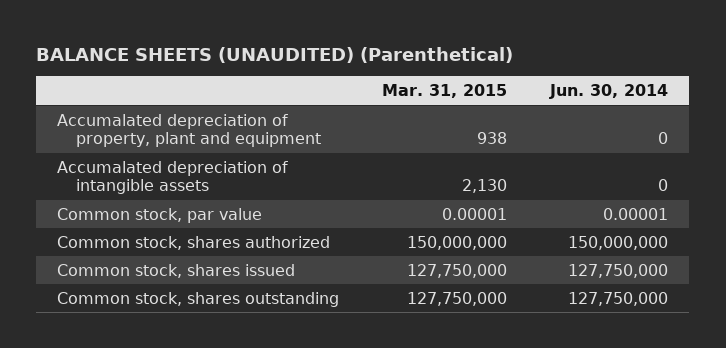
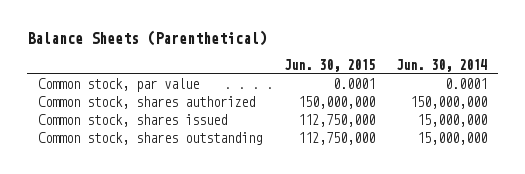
[36,46,514,63] BALANCE SHEETS (UNAUDITED) (Parenthetical) -> [27,30,268,47] Balance Sheets (Parenthetical)
[382,84,508,99] Mar. 31, 2015 -> none
none -> [283,58,375,72] Jun. 30, 2015
[57,113,321,148] Accumalated depreciation of property, plant and equipment -> none
[57,160,289,195] Accumalated depreciation of intangible assets -> none
[603,207,669,220] 0.00001 -> [445,78,488,90] 0.0001
[568,263,669,278] 127,750,000 -> [417,114,488,128] 15,000,000
[568,291,669,306] 127,750,000 -> [417,132,488,146] 15,000,000

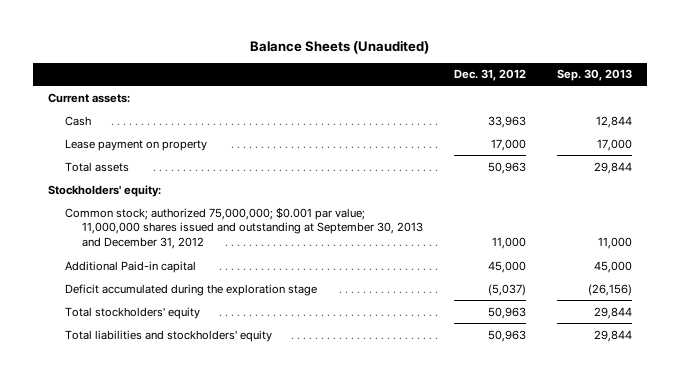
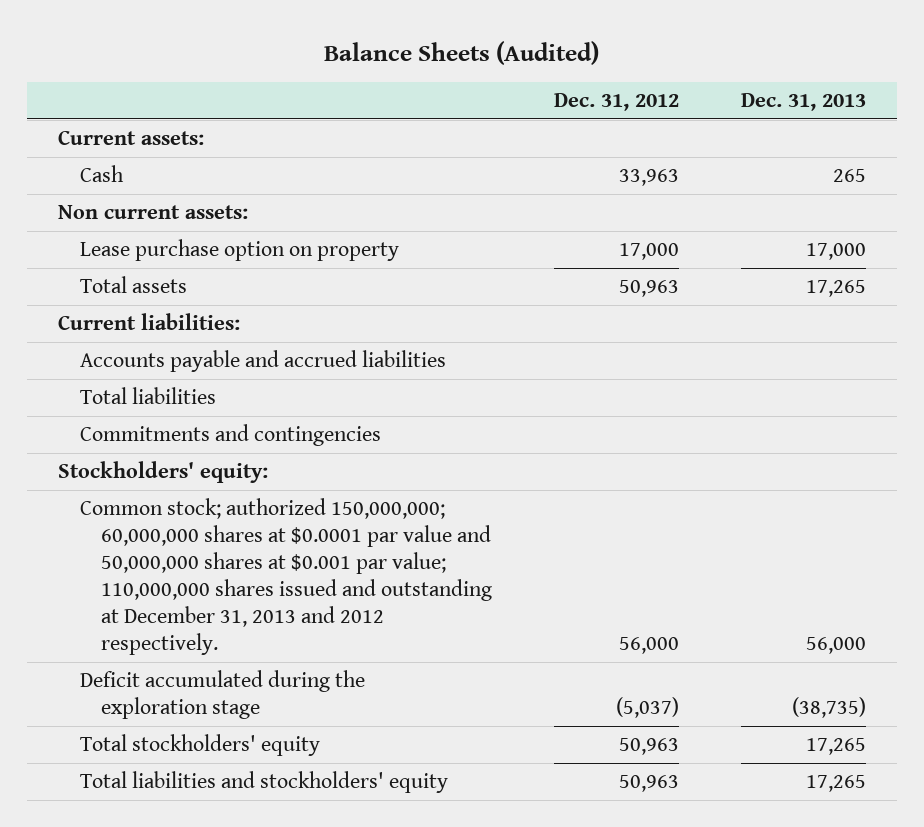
[250,39,430,54] Balance Sheets (Unaudited) -> [324,40,600,65] Balance Sheets (Audited)
[556,69,632,82] Sep. 30, 2013 -> none
none -> [740,93,866,112] Dec. 31, 2013
none -> [58,205,249,220] Non current assets:
[65,138,208,151] Lease payment on property -> [79,239,399,262] Lease purchase option on property
none -> [58,313,241,331] Current liabilities:
none -> [79,350,446,373] Accounts payable and accrued liabilities
none -> [79,387,216,405] Total liabilities
none -> [79,424,381,447] Commitments and contingencies
[65,260,197,273] Additional Paid-in capital -> none
[65,206,423,250] Common stock; authorized 75,000,000; $0.001 par value; 11,000,000 shares issued and outstanding at September 30, 2013 and December 31, 2012 -> [79,498,493,656] Common stock; authorized 150,000,000; 60,000,000 shares at $0.0001 par value and 50,000,000 shares at $0.001 par value; 110,000,000 shares issued and outstanding at December 31, 2013 and 2012 respectively.
[491,237,526,250] 11,000 -> [619,637,680,655] 56,000

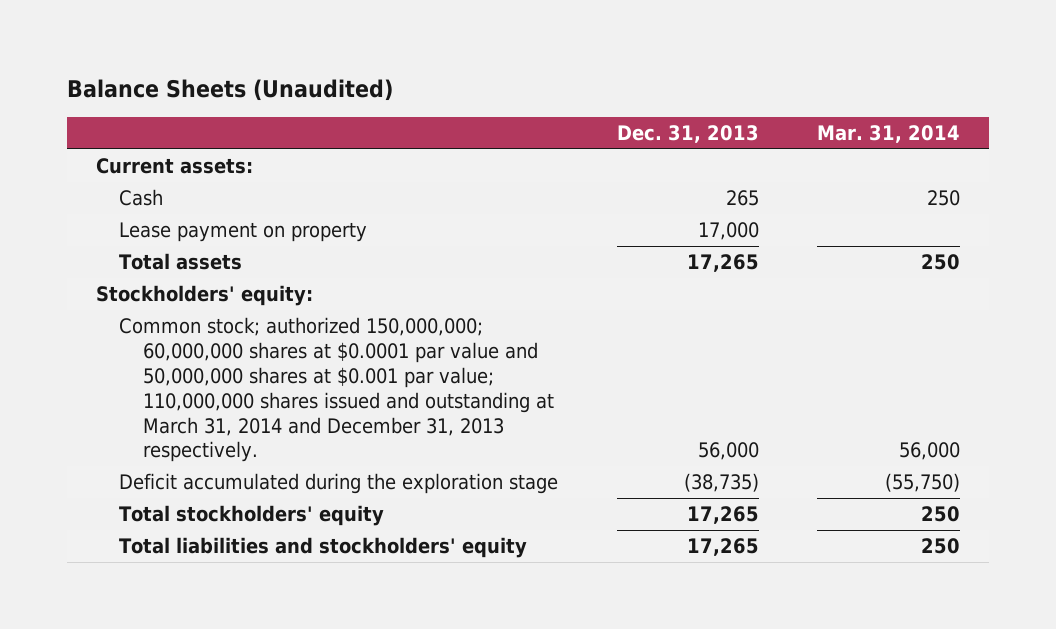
[324,40,600,65] Balance Sheets (Audited) -> [66,79,393,102] Balance Sheets (Unaudited)
[554,93,680,112] Dec. 31, 2012 -> none
none -> [816,124,960,143] Mar. 31, 2014
[58,205,249,220] Non current assets: -> none
[79,239,399,262] Lease purchase option on property -> [119,222,368,243] Lease payment on property
[58,313,241,331] Current liabilities: -> none
[79,350,446,373] Accounts payable and accrued liabilities -> none
[79,387,216,405] Total liabilities -> none
[79,424,381,447] Commitments and contingencies -> none
[79,498,493,656] Common stock; authorized 150,000,000; 60,000,000 shares at $0.0001 par value and 50,000,000 shares at $0.001 par value; 110,000,000 shares issued and outstanding at December 31, 2013 and 2012 respectively. -> [119,317,554,463] Common stock; authorized 150,000,000; 60,000,000 shares at $0.0001 par value and 50,000,000 shares at $0.001 par value; 110,000,000 shares issued and outstanding at March 31, 2014 and December 31, 2013 respectively.

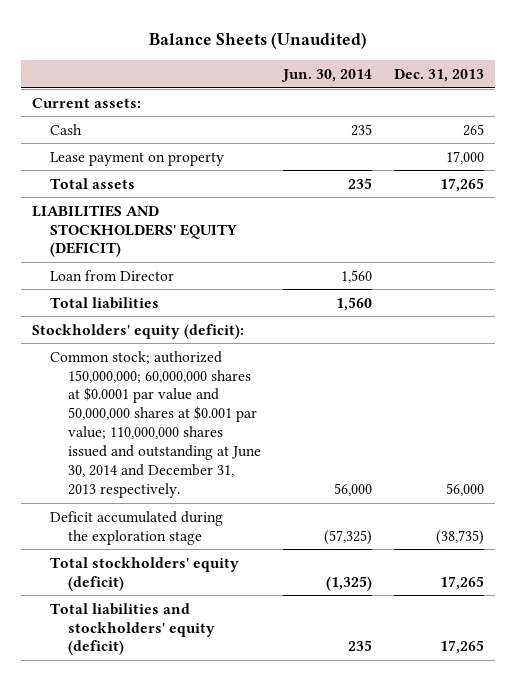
[816,124,960,143] Mar. 31, 2014 -> none
none -> [281,69,373,83] Jun. 30, 2014
none -> [32,204,238,258] LIABILITIES AND STOCKHOLDERS' EQUITY (DEFICIT)
none -> [50,269,175,281] Loan from Director
none -> [50,296,160,309] Total liabilities
[95,285,313,307] Stockholders' equity: -> [32,323,245,339] Stockholders' equity (deficit):
[119,317,554,463] Common stock; authorized 150,000,000; 60,000,000 shares at $0.0001 par value and 50,000,000 shares at $0.001 par value; 110,000,000 shares issued and outstanding at March 31, 2014 and December 31, 2013 respectively. -> [50,350,262,499] Common stock; authorized 150,000,000; 60,000,000 shares at $0.0001 par value and 50,000,000 shares at $0.001 par value; 110,000,000 shares issued and outstanding at June 30, 2014 and December 31, 2013 respectively.
[119,505,385,527] Total stockholders' equity -> [50,556,240,591] Total stockholders' equity (deficit)
[119,537,528,559] Total liabilities and stockholders' equity -> [50,602,216,656] Total liabilities and stockholders' equity (deficit)

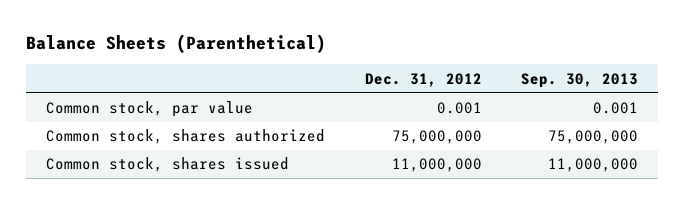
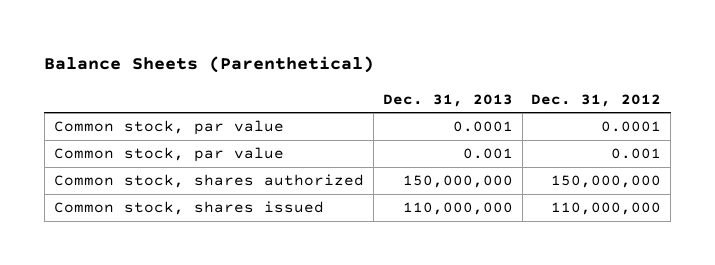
[521,72,639,88] Sep. 30, 2013 -> none
none -> [382,93,513,107] Dec. 31, 2013
none -> [53,120,284,136] Common stock, par value
[391,130,482,145] 75,000,000 -> [551,175,662,189] 150,000,000
[391,158,482,173] 11,000,000 -> [551,202,662,216] 110,000,000

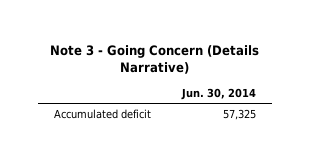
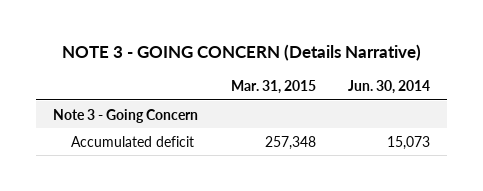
[49,45,259,75] Note 3 - Going Concern (Details Narrative) -> [61,44,421,62] NOTE 3 - GOING CONCERN (Details Narrative)
none -> [230,80,316,95] Mar. 31, 2015
none -> [52,108,198,123] Note 3 - Going Concern
[223,109,257,121] 57,325 -> [387,135,431,150] 15,073

